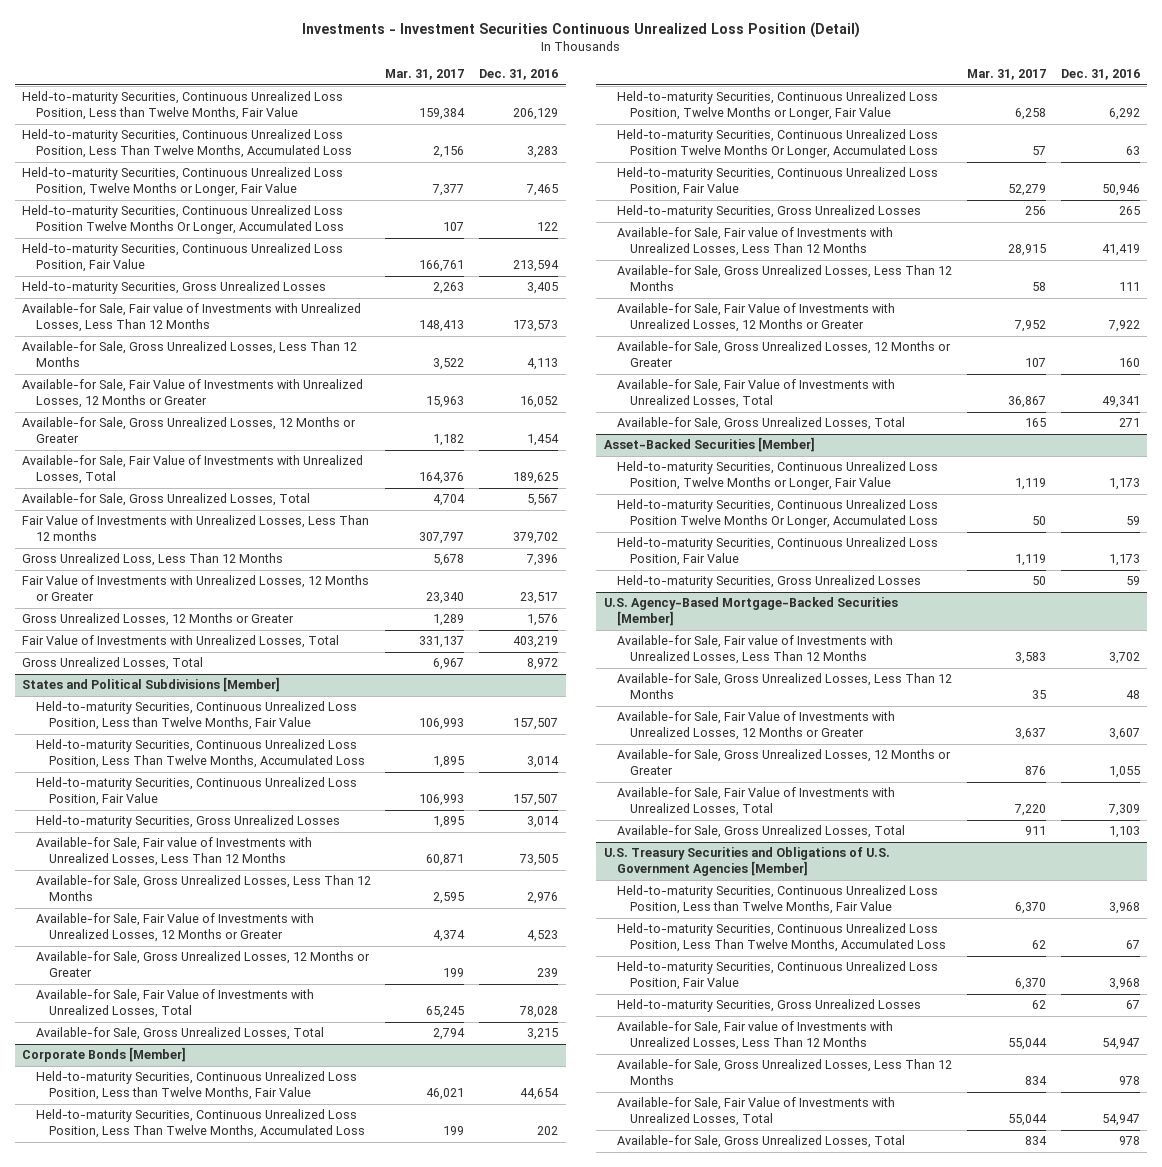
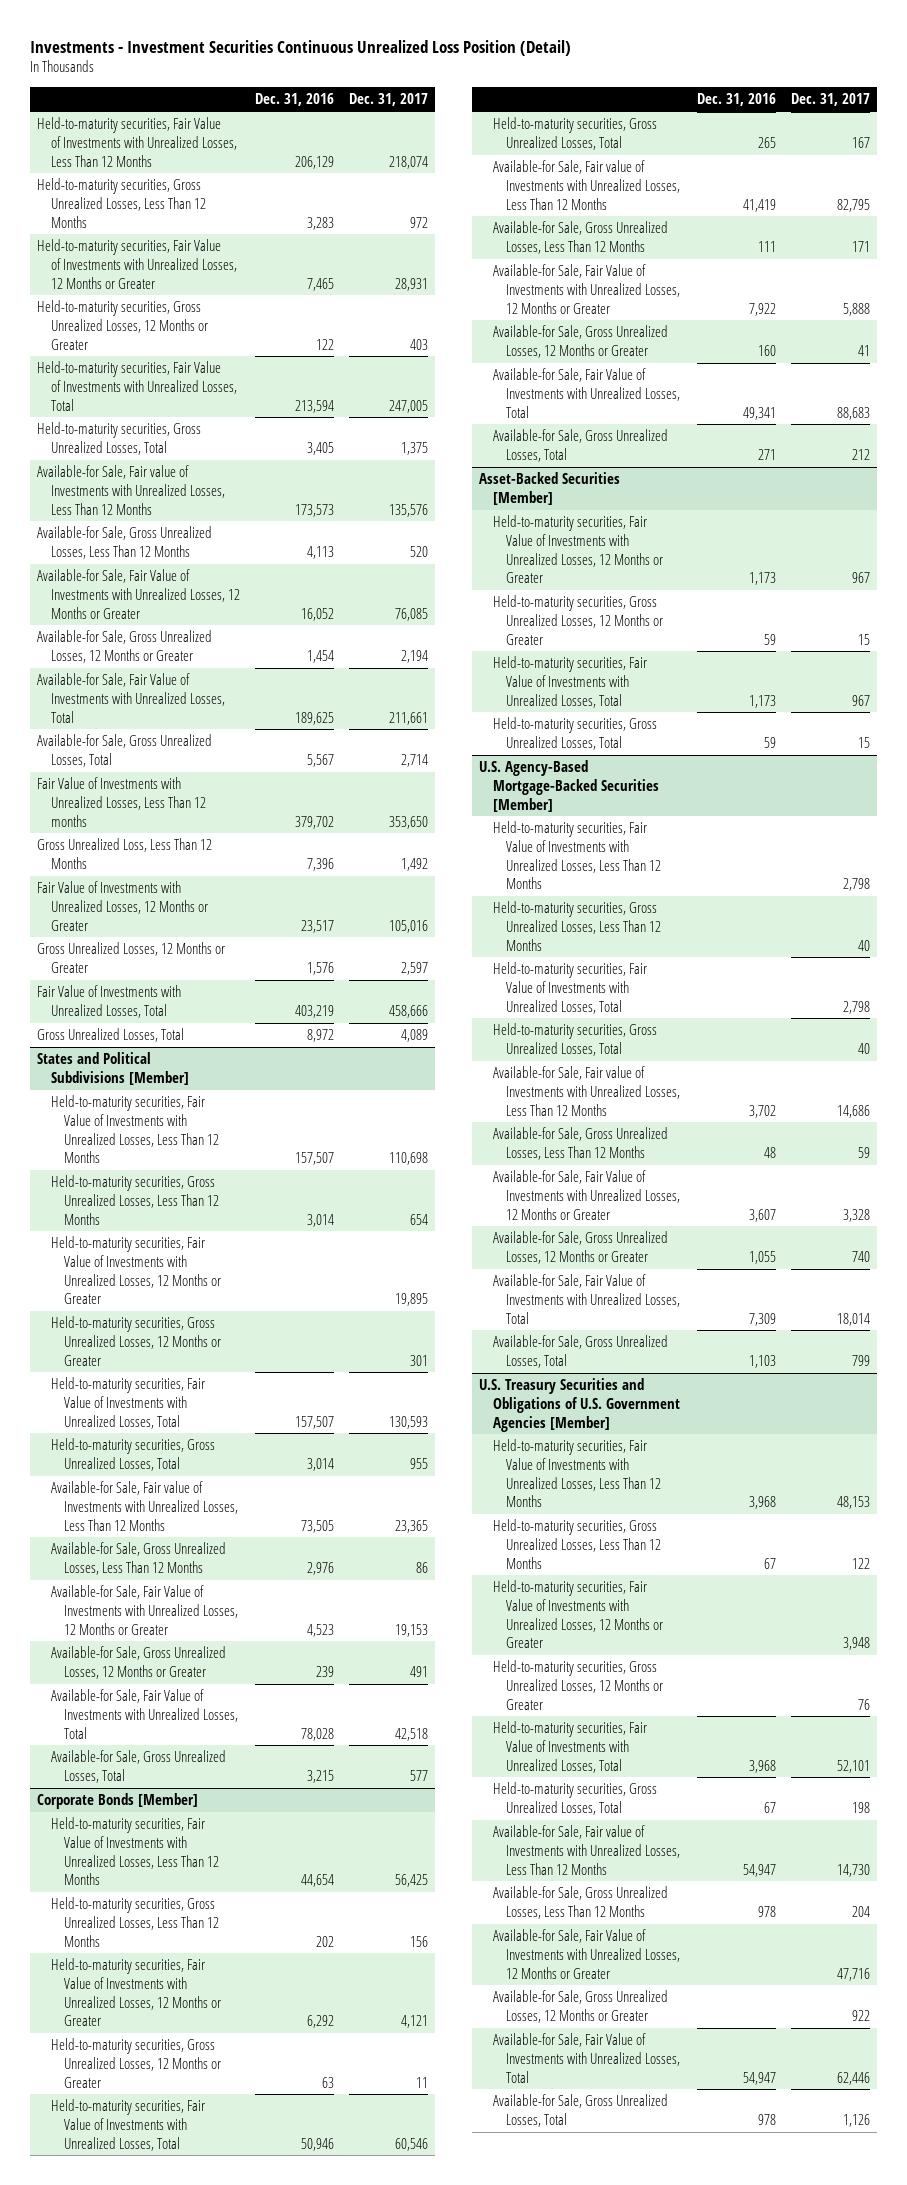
[385,69,465,81] Mar. 31, 2017 -> none
none -> [348,93,428,107] Dec. 31, 2017
[22,91,344,121] Held-to-maturity Securities, Continuous Unrealized Loss Position, Less than Twelve Months, Fair Value -> [37,117,237,167] Held-to-maturity securities, Fair Value of Investments with Unrealized Losses, Less Than 12 Months
[22,129,352,159] Held-to-maturity Securities, Continuous Unrealized Loss Position, Less Than Twelve Months, Accumulated Loss -> [37,178,206,228] Held-to-maturity securities, Gross Unrealized Losses, Less Than 12 Months
[22,167,344,197] Held-to-maturity Securities, Continuous Unrealized Loss Position, Twelve Months or Longer, Fair Value -> [37,239,237,289] Held-to-maturity securities, Fair Value of Investments with Unrealized Losses, 12 Months or Greater
[22,205,344,235] Held-to-maturity Securities, Continuous Unrealized Loss Position Twelve Months Or Longer, Accumulated Loss -> [37,300,208,350] Held-to-maturity securities, Gross Unrealized Losses, 12 Months or Greater
[22,243,344,273] Held-to-maturity Securities, Continuous Unrealized Loss Position, Fair Value -> [37,361,237,411] Held-to-maturity securities, Fair Value of Investments with Unrealized Losses, Total
[22,281,327,295] Held-to-maturity Securities, Gross Unrealized Losses -> [37,422,202,455] Held-to-maturity securities, Gross Unrealized Losses, Total
[35,701,357,731] Held-to-maturity Securities, Continuous Unrealized Loss Position, Less than Twelve Months, Fair Value -> [50,1095,220,1164] Held-to-maturity securities, Fair Value of Investments with Unrealized Losses, Less Than 12 Months
[35,739,365,769] Held-to-maturity Securities, Continuous Unrealized Loss Position, Less Than Twelve Months, Accumulated Loss -> [50,1175,220,1225] Held-to-maturity securities, Gross Unrealized Losses, Less Than 12 Months
none -> [50,1236,222,1305] Held-to-maturity securities, Fair Value of Investments with Unrealized Losses, 12 Months or Greater
none -> [50,1316,222,1366] Held-to-maturity securities, Gross Unrealized Losses, 12 Months or Greater
[35,777,357,807] Held-to-maturity Securities, Continuous Unrealized Loss Position, Fair Value -> [50,1377,205,1429] Held-to-maturity securities, Fair Value of Investments with Unrealized Losses, Total
[35,815,340,829] Held-to-maturity Securities, Gross Unrealized Losses -> [50,1438,215,1471] Held-to-maturity securities, Gross Unrealized Losses, Total
[35,1071,357,1101] Held-to-maturity Securities, Continuous Unrealized Loss Position, Less than Twelve Months, Fair Value -> [50,1817,220,1886] Held-to-maturity securities, Fair Value of Investments with Unrealized Losses, Less Than 12 Months
[35,1109,365,1139] Held-to-maturity Securities, Continuous Unrealized Loss Position, Less Than Twelve Months, Accumulated Loss -> [50,1897,220,1947] Held-to-maturity securities, Gross Unrealized Losses, Less Than 12 Months
[617,91,939,121] Held-to-maturity Securities, Continuous Unrealized Loss Position, Twelve Months or Longer, Fair Value -> [50,1958,222,2027] Held-to-maturity securities, Fair Value of Investments with Unrealized Losses, 12 Months or Greater
[617,129,939,159] Held-to-maturity Securities, Continuous Unrealized Loss Position Twelve Months Or Longer, Accumulated Loss -> [50,2038,222,2088] Held-to-maturity securities, Gross Unrealized Losses, 12 Months or Greater
[617,167,939,197] Held-to-maturity Securities, Continuous Unrealized Loss Position, Fair Value -> [50,2099,205,2151] Held-to-maturity securities, Fair Value of Investments with Unrealized Losses, Total
[617,205,922,219] Held-to-maturity Securities, Gross Unrealized Losses -> [492,117,657,150] Held-to-maturity securities, Gross Unrealized Losses, Total
[617,461,939,491] Held-to-maturity Securities, Continuous Unrealized Loss Position, Twelve Months or Longer, Fair Value -> [492,515,664,584] Held-to-maturity securities, Fair Value of Investments with Unrealized Losses, 12 Months or Greater
[617,499,939,529] Held-to-maturity Securities, Continuous Unrealized Loss Position Twelve Months Or Longer, Accumulated Loss -> [492,595,664,645] Held-to-maturity securities, Gross Unrealized Losses, 12 Months or Greater
[617,537,939,567] Held-to-maturity Securities, Continuous Unrealized Loss Position, Fair Value -> [492,656,647,708] Held-to-maturity securities, Fair Value of Investments with Unrealized Losses, Total
[617,575,922,589] Held-to-maturity Securities, Gross Unrealized Losses -> [492,717,657,750] Held-to-maturity securities, Gross Unrealized Losses, Total
none -> [492,821,662,890] Held-to-maturity securities, Fair Value of Investments with Unrealized Losses, Less Than 12 Months
none -> [492,901,662,951] Held-to-maturity securities, Gross Unrealized Losses, Less Than 12 Months
none -> [492,962,647,1014] Held-to-maturity securities, Fair Value of Investments with Unrealized Losses, Total
none -> [492,1023,657,1056] Held-to-maturity securities, Gross Unrealized Losses, Total
[617,885,939,915] Held-to-maturity Securities, Continuous Unrealized Loss Position, Less than Twelve Months, Fair Value -> [492,1439,662,1508] Held-to-maturity securities, Fair Value of Investments with Unrealized Losses, Less Than 12 Months
[617,923,947,953] Held-to-maturity Securities, Continuous Unrealized Loss Position, Less Than Twelve Months, Accumulated Loss -> [492,1519,662,1569] Held-to-maturity securities, Gross Unrealized Losses, Less Than 12 Months
none -> [492,1580,664,1649] Held-to-maturity securities, Fair Value of Investments with Unrealized Losses, 12 Months or Greater
none -> [492,1660,664,1710] Held-to-maturity securities, Gross Unrealized Losses, 12 Months or Greater
[617,961,939,991] Held-to-maturity Securities, Continuous Unrealized Loss Position, Fair Value -> [492,1721,647,1773] Held-to-maturity securities, Fair Value of Investments with Unrealized Losses, Total
[617,999,922,1013] Held-to-maturity Securities, Gross Unrealized Losses -> [492,1782,657,1815] Held-to-maturity securities, Gross Unrealized Losses, Total
none -> [492,1929,681,1979] Available-for Sale, Fair Value of Investments with Unrealized Losses, 12 Months or Greater
none -> [492,1990,668,2023] Available-for Sale, Gross Unrealized Losses, 12 Months or Greater

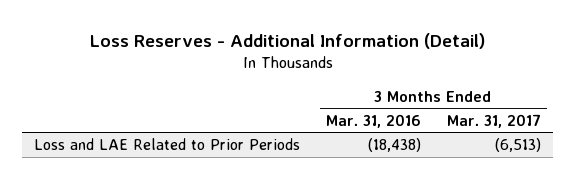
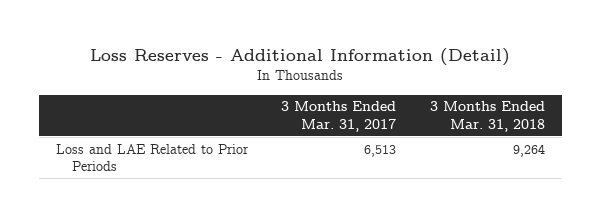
[326,113,422,128] Mar. 31, 2016 -> none
none -> [429,101,545,132] 3 Months Ended Mar. 31, 2018
[494,138,541,153] (6,513) -> [364,144,397,157] 6,513

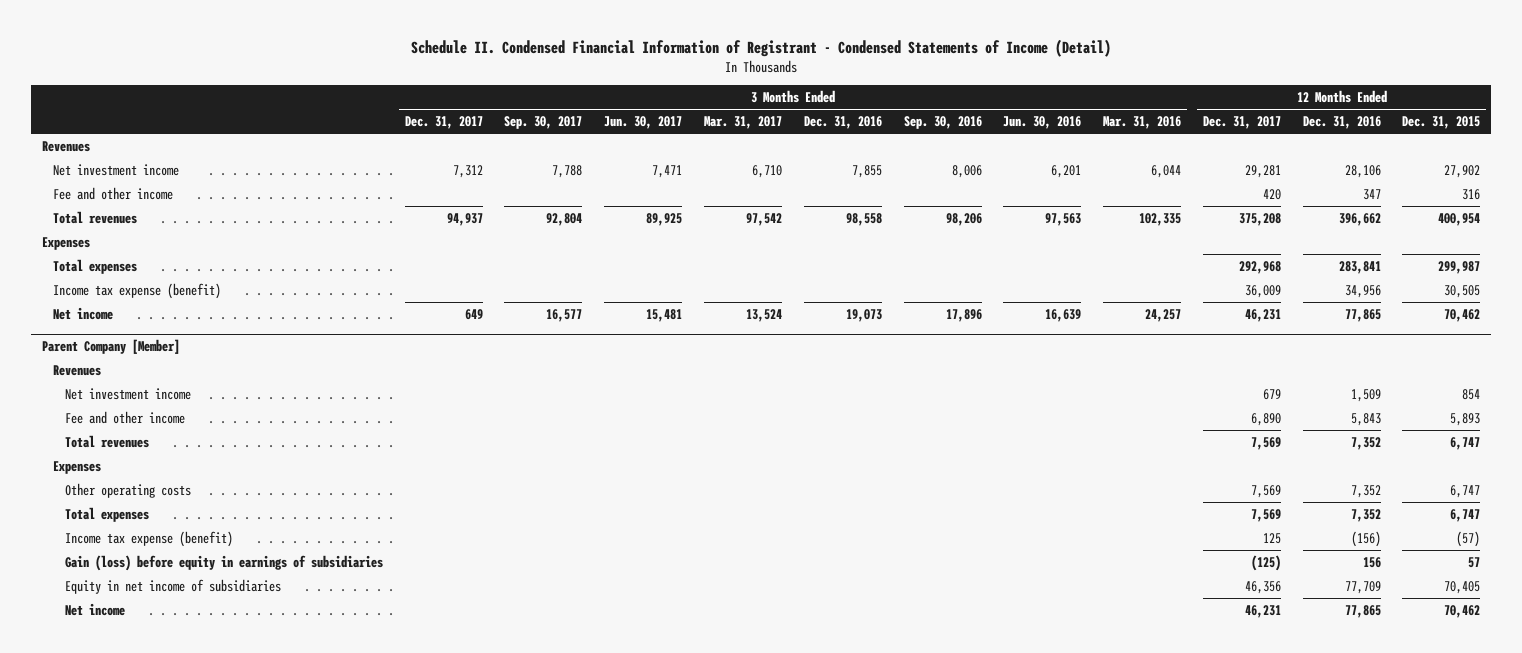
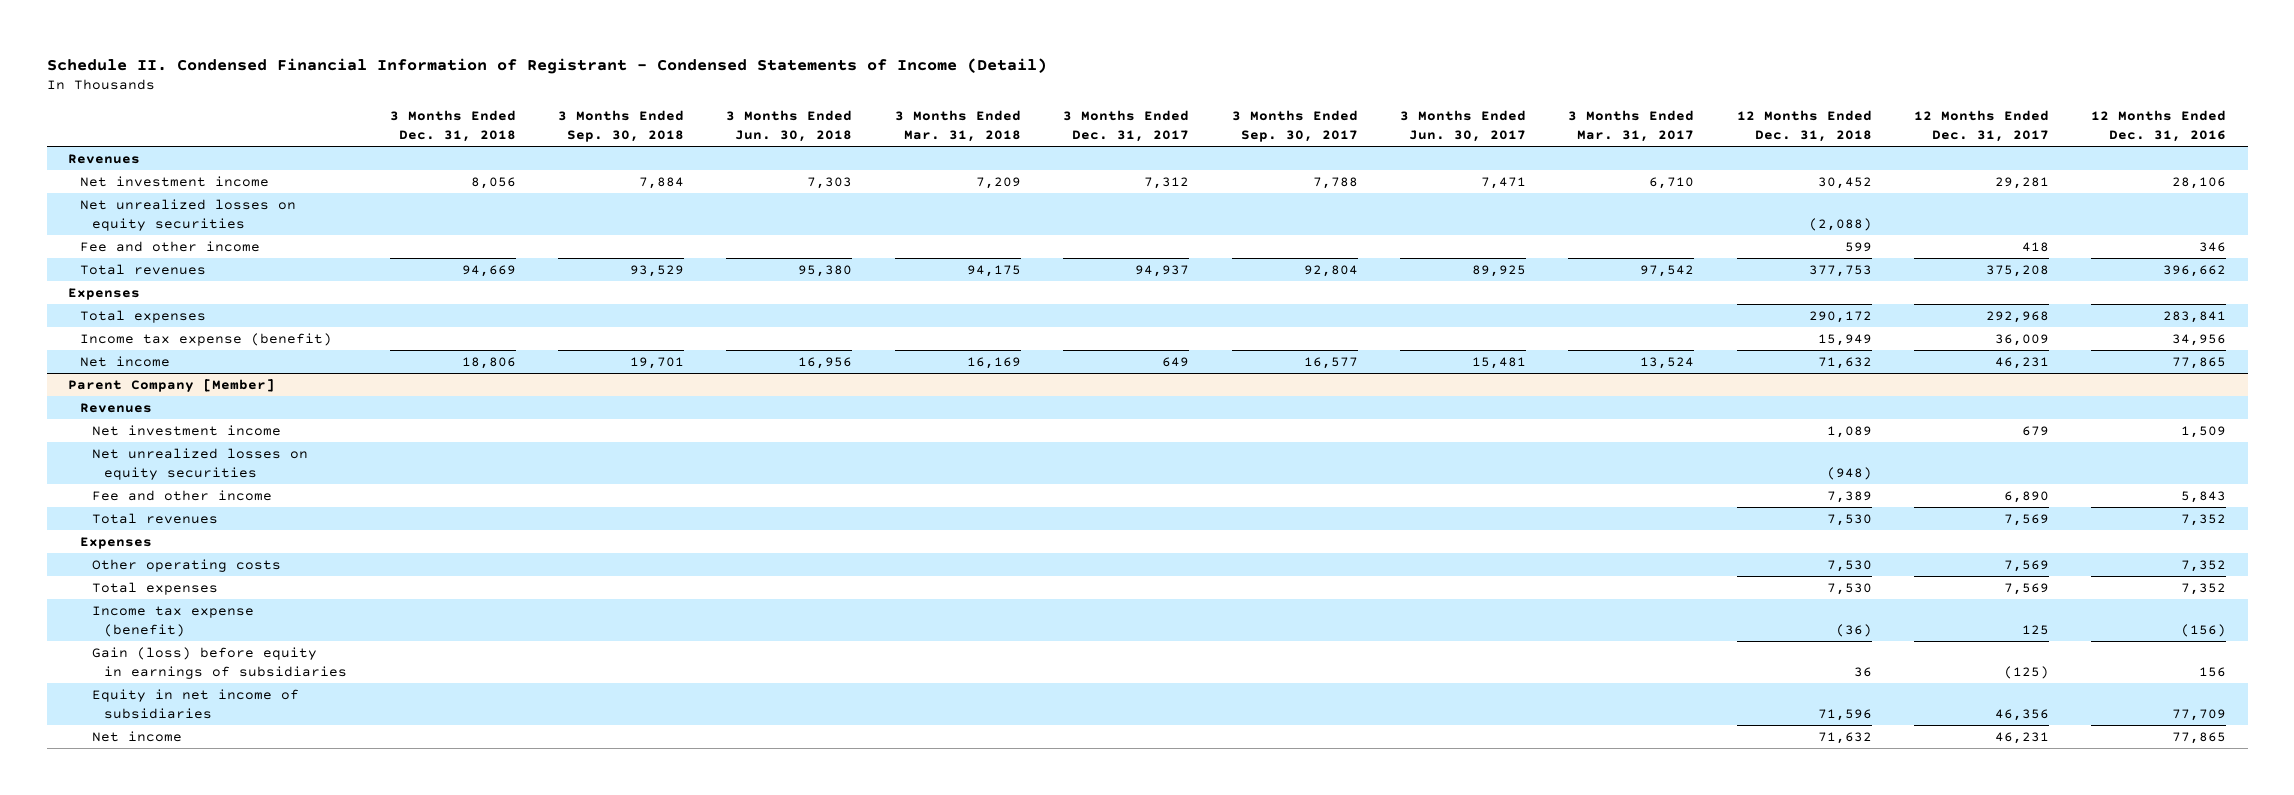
[803,116,882,130] Dec. 31, 2016 -> none
[903,116,982,130] Sep. 30, 2016 -> none
[1003,116,1082,130] Jun. 30, 2016 -> none
[1103,116,1182,130] Mar. 31, 2016 -> none
[1402,116,1481,130] Dec. 31, 2015 -> none
none -> [389,109,516,142] 3 Months Ended Dec. 31, 2018
none -> [557,109,684,142] 3 Months Ended Sep. 30, 2018
none -> [726,109,853,142] 3 Months Ended Jun. 30, 2018
none -> [894,109,1021,142] 3 Months Ended Mar. 31, 2018
none -> [1736,109,1872,142] 12 Months Ended Dec. 31, 2018
none -> [80,198,297,231] Net unrealized losses on equity securities
[1262,188,1281,200] 420 -> [2022,241,2050,252] 418
[1362,188,1381,200] 347 -> [2199,241,2227,252] 346
none -> [92,447,309,480] Net unrealized losses on equity securities

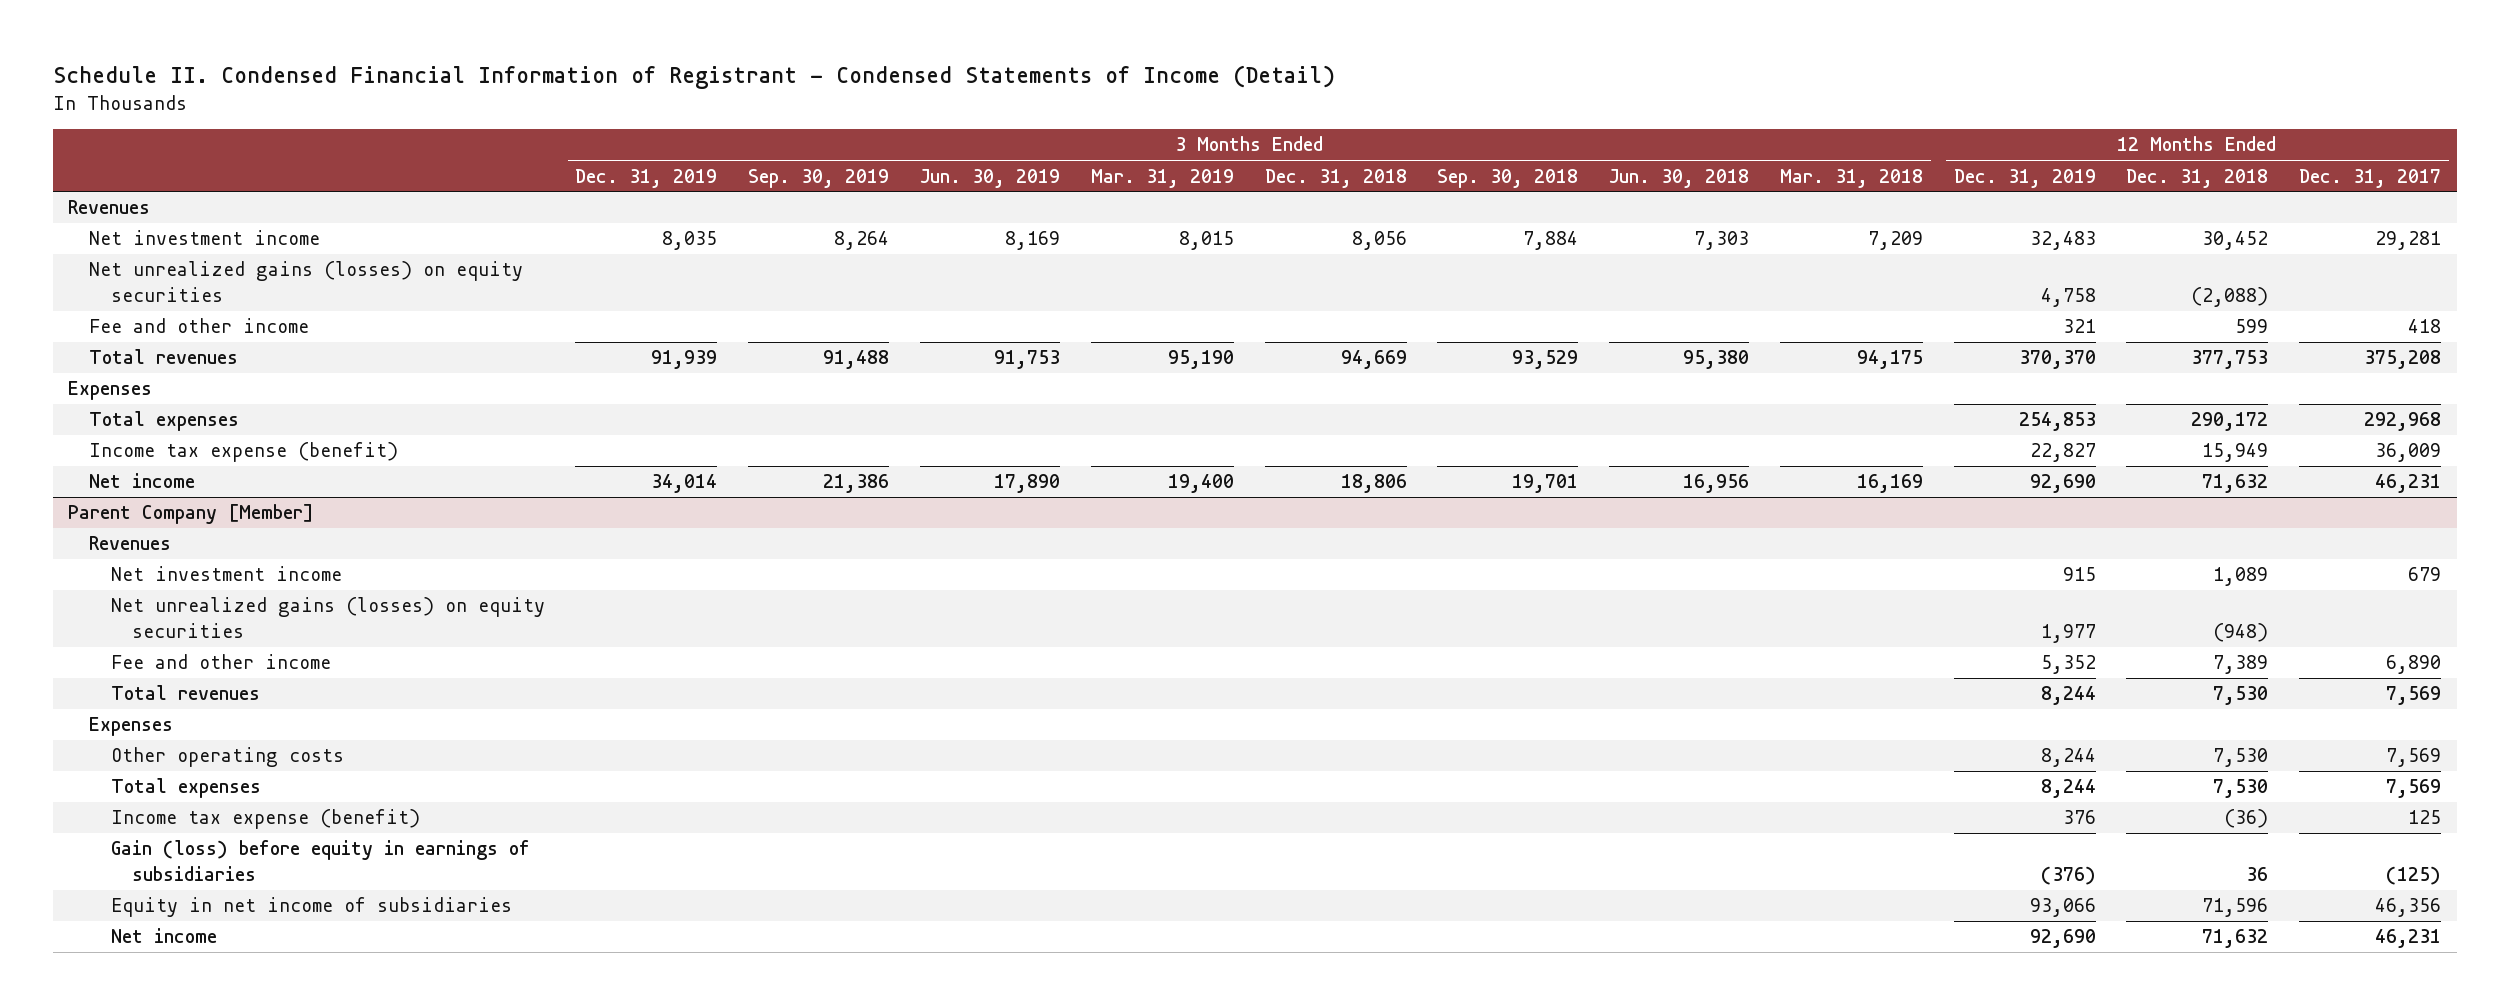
[1063,109,1190,142] 3 Months Ended Dec. 31, 2017 -> none
[1231,109,1358,142] 3 Months Ended Sep. 30, 2017 -> none
[1399,109,1526,142] 3 Months Ended Jun. 30, 2017 -> none
[1568,109,1695,142] 3 Months Ended Mar. 31, 2017 -> none
[2091,109,2227,142] 12 Months Ended Dec. 31, 2016 -> none
none -> [575,168,718,188] Dec. 31, 2019
none -> [748,168,890,188] Sep. 30, 2019
none -> [919,168,1060,188] Jun. 30, 2019
none -> [1090,168,1234,188] Mar. 31, 2019
none -> [1953,168,2096,188] Dec. 31, 2019
[80,198,297,231] Net unrealized losses on equity securities -> [89,261,524,302] Net unrealized gains (losses) on equity securities
[92,447,309,480] Net unrealized losses on equity securities -> [110,597,545,638] Net unrealized gains (losses) on equity securities

